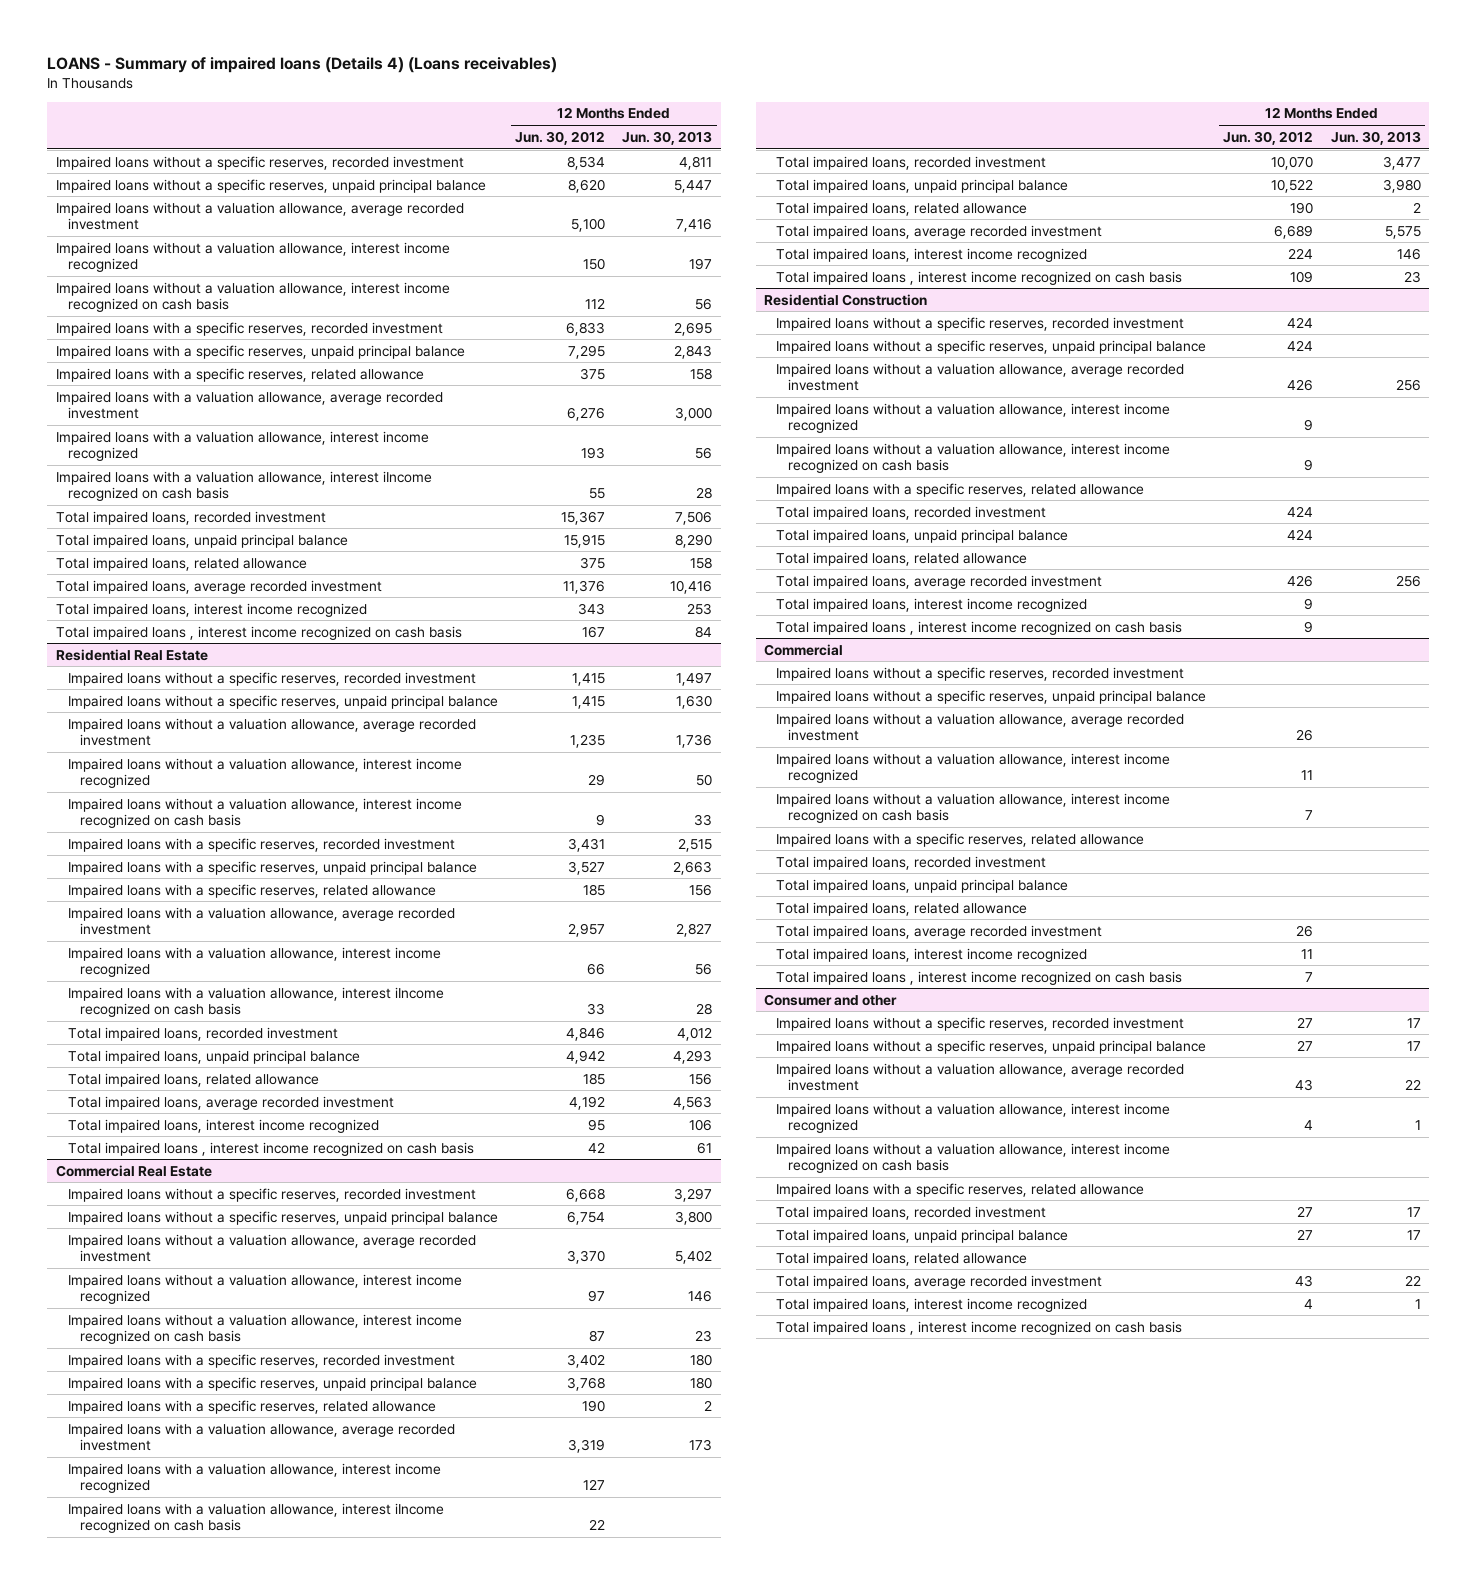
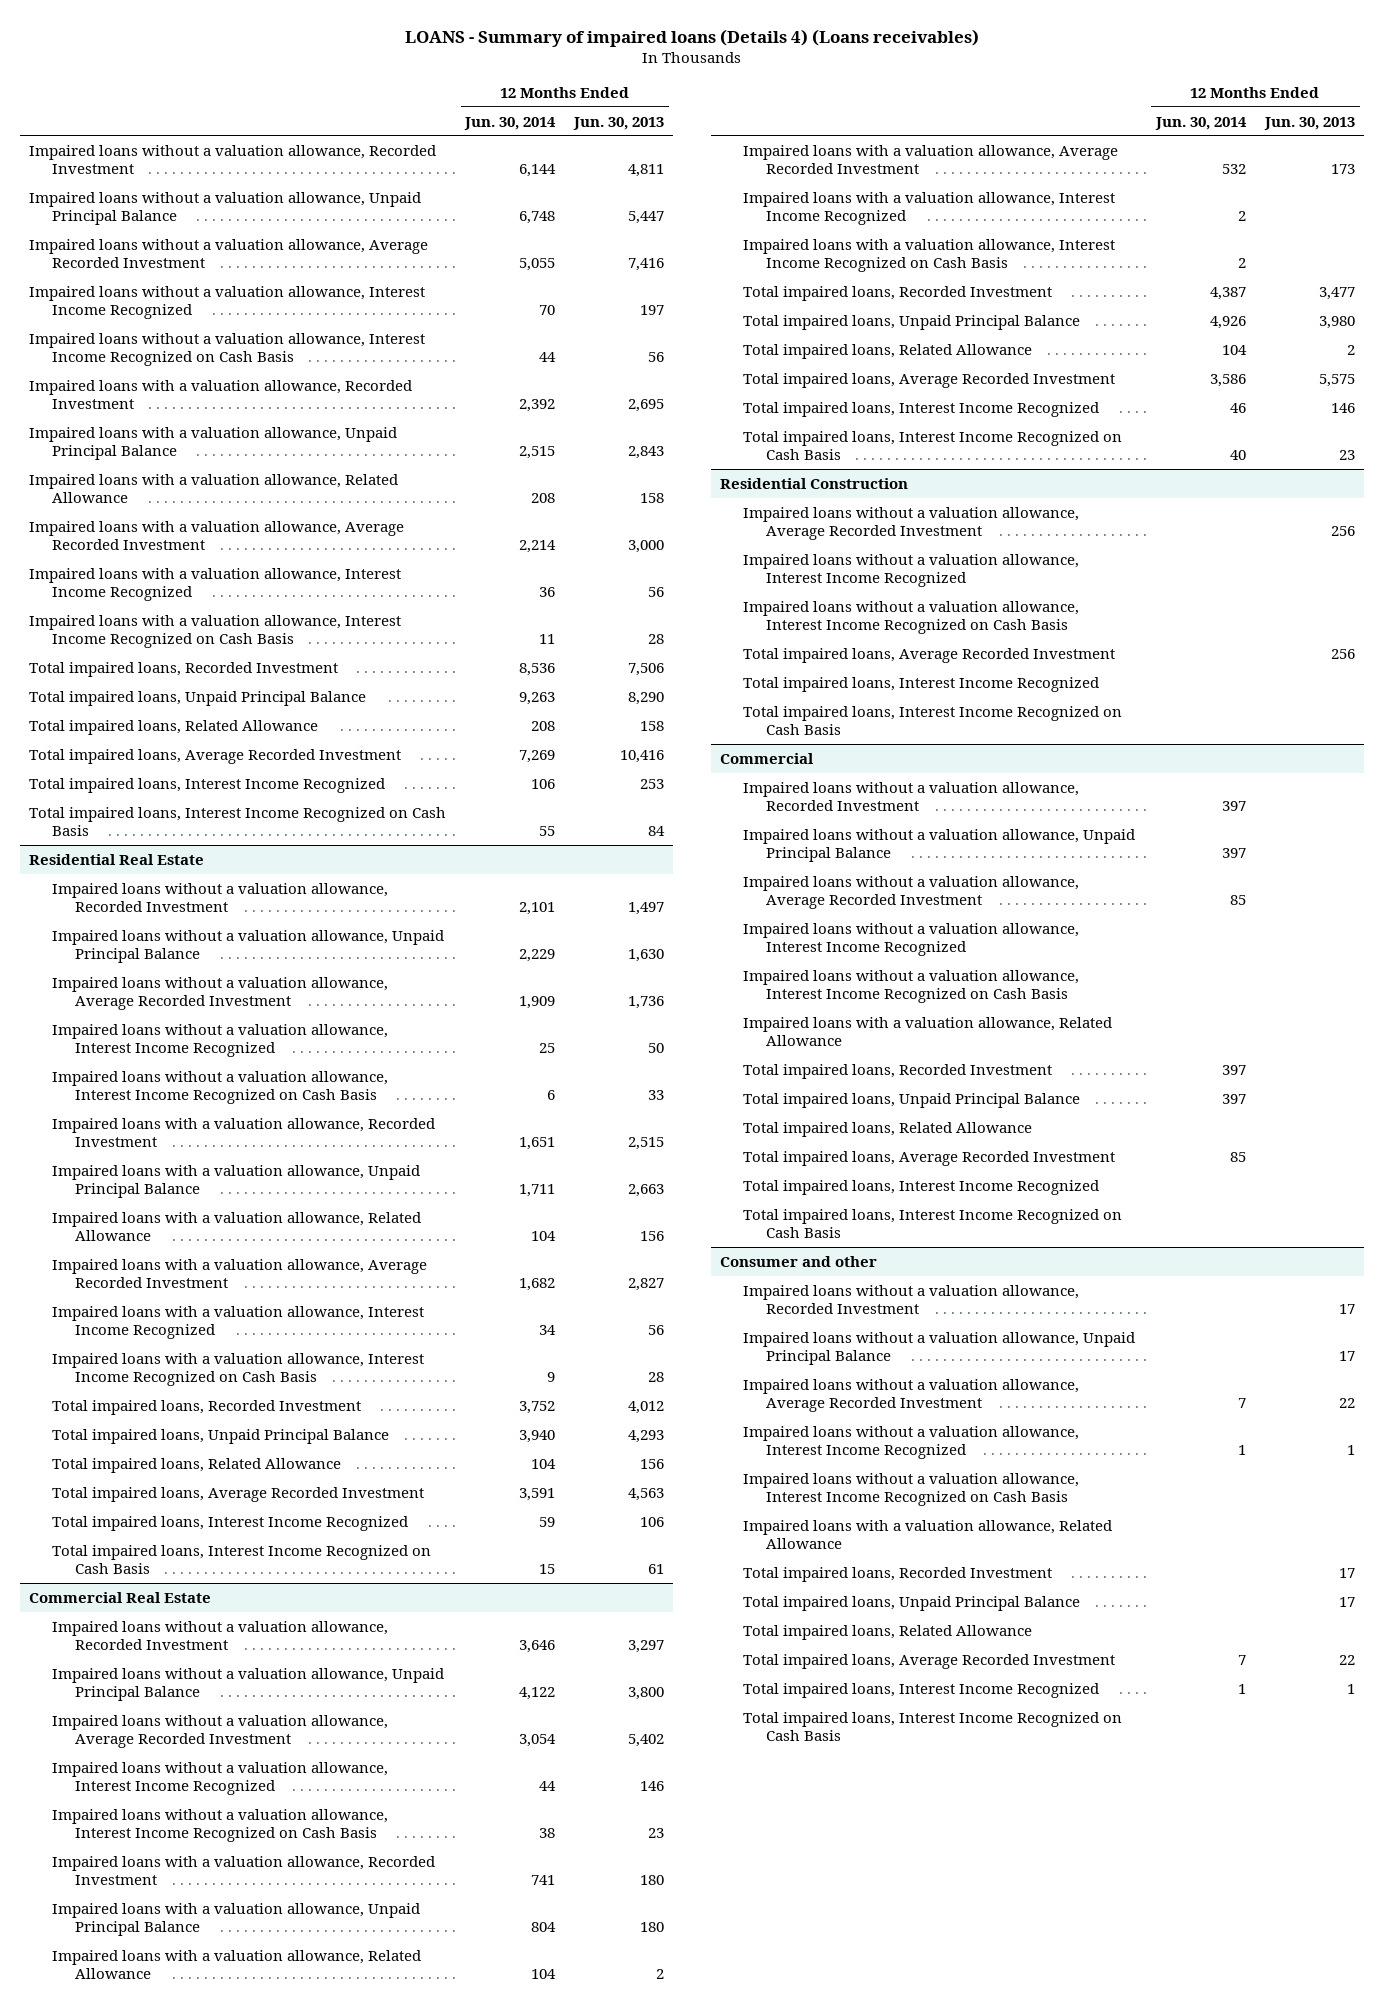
[515,130,606,145] Jun. 30, 2012 -> none
none -> [464,116,557,130] Jun. 30, 2014
[56,155,465,170] Impaired loans without a specific reserves, recorded investment -> [29,144,437,175] Impaired loans without a valuation allowance, Recorded Investment
[56,178,487,193] Impaired loans without a specific reserves, unpaid principal balance -> [29,191,422,226] Impaired loans without a valuation allowance, Unpaid Principal Balance
[56,201,465,230] Impaired loans without a valuation allowance, average recorded investment -> [29,238,429,269] Impaired loans without a valuation allowance, Average Recorded Investment
[56,241,451,272] Impaired loans without a valuation allowance, interest income recognized -> [29,285,426,320] Impaired loans without a valuation allowance, Interest Income Recognized
[56,281,451,312] Impaired loans without a valuation allowance, interest income recognized on cash basis -> [29,332,426,367] Impaired loans without a valuation allowance, Interest Income Recognized on Cash Basis
[56,321,444,336] Impaired loans with a specific reserves, recorded investment -> [29,379,413,410] Impaired loans with a valuation allowance, Recorded Investment
[56,344,466,359] Impaired loans with a specific reserves, unpaid principal balance -> [29,426,398,461] Impaired loans with a valuation allowance, Unpaid Principal Balance
[56,367,425,382] Impaired loans with a specific reserves, related allowance -> [29,473,399,504] Impaired loans with a valuation allowance, Related Allowance
[56,390,444,419] Impaired loans with a valuation allowance, average recorded investment -> [29,520,405,551] Impaired loans with a valuation allowance, Average Recorded Investment
[56,430,430,461] Impaired loans with a valuation allowance, interest income recognized -> [29,567,402,602] Impaired loans with a valuation allowance, Interest Income Recognized
[56,470,433,501] Impaired loans with a valuation allowance, interest iIncome recognized on cash basis -> [29,614,402,649] Impaired loans with a valuation allowance, Interest Income Recognized on Cash Basis
[56,510,327,525] Total impaired loans, recorded investment -> [29,661,339,677] Total impaired loans, Recorded Investment
[56,533,349,548] Total impaired loans, unpaid principal balance -> [29,690,367,706] Total impaired loans, Unpaid Principal Balance
[56,556,308,571] Total impaired loans, related allowance -> [29,719,319,735] Total impaired loans, Related Allowance
[56,579,383,594] Total impaired loans, average recorded investment -> [29,748,402,764] Total impaired loans, Average Recorded Investment
[56,602,368,617] Total impaired loans, interest income recognized -> [29,777,386,793] Total impaired loans, Interest Income Recognized
[56,625,463,640] Total impaired loans , interest income recognized on cash basis -> [29,806,447,837] Total impaired loans, Interest Income Recognized on Cash Basis
[67,671,476,686] Impaired loans without a specific reserves, recorded investment -> [52,882,389,913] Impaired loans without a valuation allowance, Recorded Investment
[67,694,498,709] Impaired loans without a specific reserves, unpaid principal balance -> [52,929,445,964] Impaired loans without a valuation allowance, Unpaid Principal Balance
[67,717,476,746] Impaired loans without a valuation allowance, average recorded investment -> [52,976,389,1011] Impaired loans without a valuation allowance, Average Recorded Investment
[67,757,462,788] Impaired loans without a valuation allowance, interest income recognized -> [52,1023,389,1058] Impaired loans without a valuation allowance, Interest Income Recognized
[67,797,462,828] Impaired loans without a valuation allowance, interest income recognized on cash basis -> [52,1070,389,1105] Impaired loans without a valuation allowance, Interest Income Recognized on Cash Basis
[67,837,455,852] Impaired loans with a specific reserves, recorded investment -> [52,1117,436,1148] Impaired loans with a valuation allowance, Recorded Investment
[67,860,477,875] Impaired loans with a specific reserves, unpaid principal balance -> [52,1164,421,1199] Impaired loans with a valuation allowance, Unpaid Principal Balance
[67,883,436,898] Impaired loans with a specific reserves, related allowance -> [52,1211,422,1242] Impaired loans with a valuation allowance, Related Allowance
[67,906,455,935] Impaired loans with a valuation allowance, average recorded investment -> [52,1258,428,1289] Impaired loans with a valuation allowance, Average Recorded Investment
[67,946,441,977] Impaired loans with a valuation allowance, interest income recognized -> [52,1305,425,1340] Impaired loans with a valuation allowance, Interest Income Recognized
[67,986,444,1017] Impaired loans with a valuation allowance, interest iIncome recognized on cash basis -> [52,1352,425,1387] Impaired loans with a valuation allowance, Interest Income Recognized on Cash Basis
[67,1026,338,1041] Total impaired loans, recorded investment -> [52,1399,362,1415] Total impaired loans, Recorded Investment
[67,1049,360,1064] Total impaired loans, unpaid principal balance -> [52,1428,390,1444] Total impaired loans, Unpaid Principal Balance
[67,1072,319,1087] Total impaired loans, related allowance -> [52,1457,342,1473] Total impaired loans, Related Allowance
[67,1095,394,1110] Total impaired loans, average recorded investment -> [52,1486,425,1502] Total impaired loans, Average Recorded Investment
[67,1118,379,1133] Total impaired loans, interest income recognized -> [52,1515,409,1531] Total impaired loans, Interest Income Recognized
[67,1141,474,1156] Total impaired loans , interest income recognized on cash basis -> [52,1544,432,1575] Total impaired loans, Interest Income Recognized on Cash Basis
[67,1187,476,1202] Impaired loans without a specific reserves, recorded investment -> [52,1620,389,1651] Impaired loans without a valuation allowance, Recorded Investment
[67,1210,498,1225] Impaired loans without a specific reserves, unpaid principal balance -> [52,1667,445,1702] Impaired loans without a valuation allowance, Unpaid Principal Balance
[67,1233,476,1262] Impaired loans without a valuation allowance, average recorded investment -> [52,1714,389,1749] Impaired loans without a valuation allowance, Average Recorded Investment
[67,1273,462,1304] Impaired loans without a valuation allowance, interest income recognized -> [52,1761,389,1796] Impaired loans without a valuation allowance, Interest Income Recognized
[67,1313,462,1344] Impaired loans without a valuation allowance, interest income recognized on cash basis -> [52,1808,389,1843] Impaired loans without a valuation allowance, Interest Income Recognized on Cash Basis
[67,1353,455,1368] Impaired loans with a specific reserves, recorded investment -> [52,1855,436,1886] Impaired loans with a valuation allowance, Recorded Investment
[67,1376,477,1391] Impaired loans with a specific reserves, unpaid principal balance -> [52,1902,421,1937] Impaired loans with a valuation allowance, Unpaid Principal Balance
[67,1399,436,1414] Impaired loans with a specific reserves, related allowance -> [52,1949,422,1980] Impaired loans with a valuation allowance, Related Allowance
[67,1422,455,1451] Impaired loans with a valuation allowance, average recorded investment -> [742,144,1118,175] Impaired loans with a valuation allowance, Average Recorded Investment
[67,1462,441,1493] Impaired loans with a valuation allowance, interest income recognized -> [742,191,1115,226] Impaired loans with a valuation allowance, Interest Income Recognized
[67,1502,444,1533] Impaired loans with a valuation allowance, interest iIncome recognized on cash basis -> [742,238,1115,273] Impaired loans with a valuation allowance, Interest Income Recognized on Cash Basis
[776,155,1047,170] Total impaired loans, recorded investment -> [742,285,1052,301] Total impaired loans, Recorded Investment
[776,178,1069,193] Total impaired loans, unpaid principal balance -> [742,314,1080,330] Total impaired loans, Unpaid Principal Balance
[776,201,1028,216] Total impaired loans, related allowance -> [742,343,1032,359] Total impaired loans, Related Allowance
[776,224,1103,239] Total impaired loans, average recorded investment -> [742,372,1115,388] Total impaired loans, Average Recorded Investment
[776,247,1088,262] Total impaired loans, interest income recognized -> [742,401,1099,417] Total impaired loans, Interest Income Recognized
[776,270,1183,285] Total impaired loans , interest income recognized on cash basis -> [742,430,1122,461] Total impaired loans, Interest Income Recognized on Cash Basis
[776,316,1185,331] Impaired loans without a specific reserves, recorded investment -> none
[776,339,1207,354] Impaired loans without a specific reserves, unpaid principal balance -> none
[776,482,1145,497] Impaired loans with a specific reserves, related allowance -> none
[776,505,1047,520] Total impaired loans, recorded investment -> none
[776,528,1069,543] Total impaired loans, unpaid principal balance -> none
[776,551,1028,566] Total impaired loans, related allowance -> none
[776,362,1185,391] Impaired loans without a valuation allowance, average recorded investment -> [742,506,1079,541] Impaired loans without a valuation allowance, Average Recorded Investment
[776,402,1171,433] Impaired loans without a valuation allowance, interest income recognized -> [742,553,1079,588] Impaired loans without a valuation allowance, Interest Income Recognized
[776,442,1171,473] Impaired loans without a valuation allowance, interest income recognized on cash basis -> [742,600,1079,635] Impaired loans without a valuation allowance, Interest Income Recognized on Cash Basis
[776,574,1103,589] Total impaired loans, average recorded investment -> [742,647,1115,663] Total impaired loans, Average Recorded Investment
[776,597,1088,612] Total impaired loans, interest income recognized -> [742,676,1099,692] Total impaired loans, Interest Income Recognized
[776,620,1183,635] Total impaired loans , interest income recognized on cash basis -> [742,705,1122,736] Total impaired loans, Interest Income Recognized on Cash Basis
[776,666,1185,681] Impaired loans without a specific reserves, recorded investment -> [742,781,1079,812] Impaired loans without a valuation allowance, Recorded Investment
[776,689,1207,704] Impaired loans without a specific reserves, unpaid principal balance -> [742,828,1135,863] Impaired loans without a valuation allowance, Unpaid Principal Balance
[776,712,1185,741] Impaired loans without a valuation allowance, average recorded investment -> [742,875,1079,910] Impaired loans without a valuation allowance, Average Recorded Investment
[776,752,1171,783] Impaired loans without a valuation allowance, interest income recognized -> [742,922,1079,957] Impaired loans without a valuation allowance, Interest Income Recognized
[776,792,1171,823] Impaired loans without a valuation allowance, interest income recognized on cash basis -> [742,969,1079,1004] Impaired loans without a valuation allowance, Interest Income Recognized on Cash Basis
[776,832,1145,847] Impaired loans with a specific reserves, related allowance -> [742,1016,1112,1047] Impaired loans with a valuation allowance, Related Allowance
[776,855,1047,870] Total impaired loans, recorded investment -> [742,1063,1052,1079] Total impaired loans, Recorded Investment
[776,878,1069,893] Total impaired loans, unpaid principal balance -> [742,1092,1080,1108] Total impaired loans, Unpaid Principal Balance
[776,901,1028,916] Total impaired loans, related allowance -> [742,1121,1032,1137] Total impaired loans, Related Allowance
[776,924,1103,939] Total impaired loans, average recorded investment -> [742,1150,1115,1166] Total impaired loans, Average Recorded Investment
[776,947,1088,962] Total impaired loans, interest income recognized -> [742,1179,1099,1195] Total impaired loans, Interest Income Recognized
[776,970,1183,985] Total impaired loans , interest income recognized on cash basis -> [742,1208,1122,1239] Total impaired loans, Interest Income Recognized on Cash Basis
[776,1016,1185,1031] Impaired loans without a specific reserves, recorded investment -> [742,1284,1079,1315] Impaired loans without a valuation allowance, Recorded Investment
[776,1039,1207,1054] Impaired loans without a specific reserves, unpaid principal balance -> [742,1331,1135,1366] Impaired loans without a valuation allowance, Unpaid Principal Balance
[776,1062,1185,1091] Impaired loans without a valuation allowance, average recorded investment -> [742,1378,1079,1413] Impaired loans without a valuation allowance, Average Recorded Investment
[776,1102,1171,1133] Impaired loans without a valuation allowance, interest income recognized -> [742,1425,1079,1460] Impaired loans without a valuation allowance, Interest Income Recognized
[776,1142,1171,1173] Impaired loans without a valuation allowance, interest income recognized on cash basis -> [742,1472,1079,1507] Impaired loans without a valuation allowance, Interest Income Recognized on Cash Basis
[776,1182,1145,1197] Impaired loans with a specific reserves, related allowance -> [742,1519,1112,1550] Impaired loans with a valuation allowance, Related Allowance
[776,1205,1047,1220] Total impaired loans, recorded investment -> [742,1566,1052,1582] Total impaired loans, Recorded Investment
[776,1228,1069,1243] Total impaired loans, unpaid principal balance -> [742,1595,1080,1611] Total impaired loans, Unpaid Principal Balance
[776,1251,1028,1266] Total impaired loans, related allowance -> [742,1624,1032,1640] Total impaired loans, Related Allowance
[776,1274,1103,1289] Total impaired loans, average recorded investment -> [742,1653,1115,1669] Total impaired loans, Average Recorded Investment
[776,1297,1088,1312] Total impaired loans, interest income recognized -> [742,1682,1099,1698] Total impaired loans, Interest Income Recognized
[776,1320,1183,1335] Total impaired loans , interest income recognized on cash basis -> [742,1711,1122,1742] Total impaired loans, Interest Income Recognized on Cash Basis

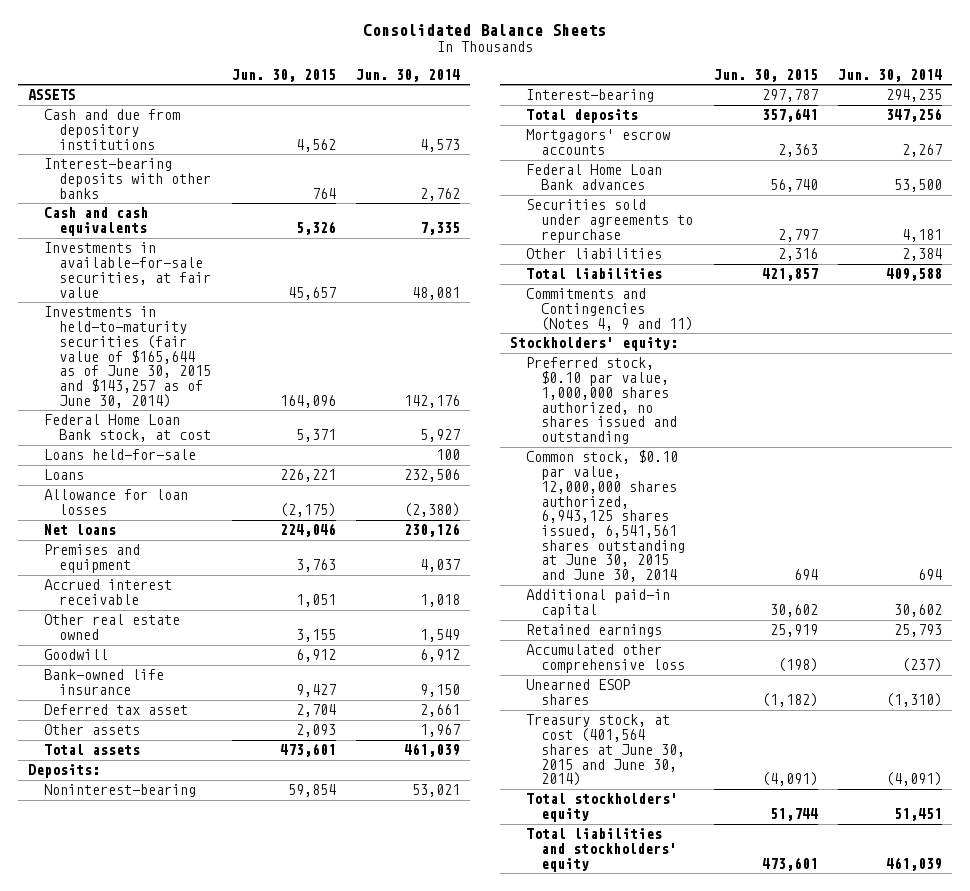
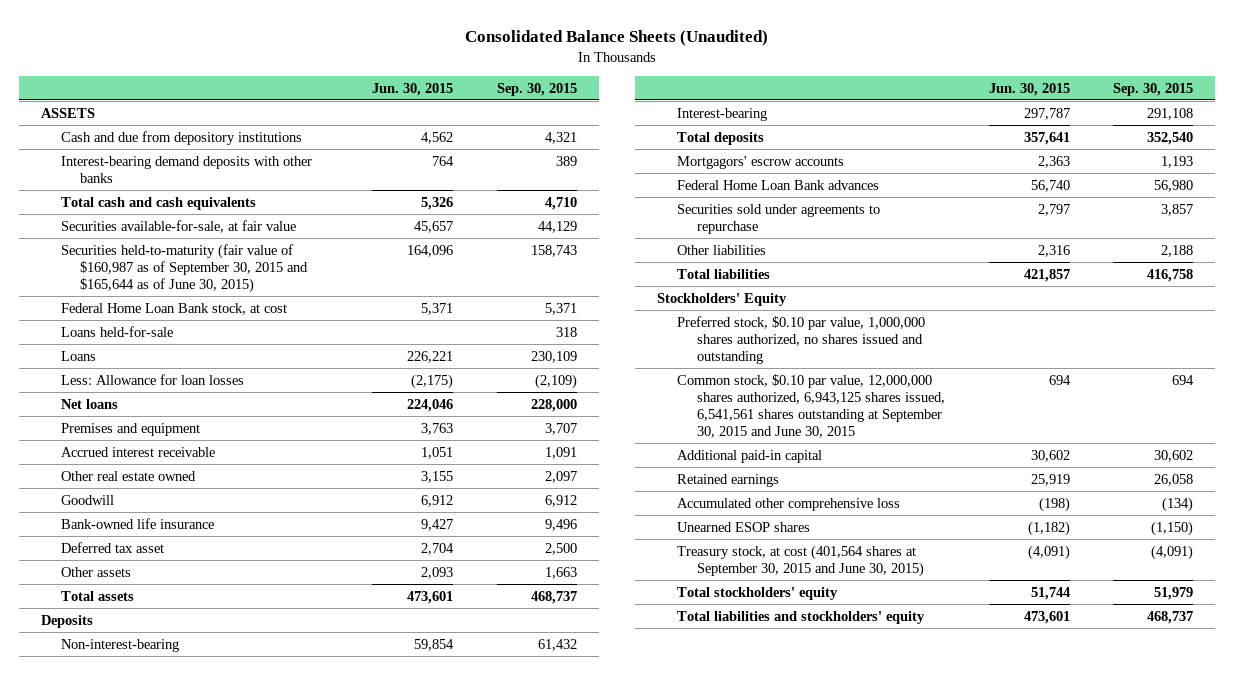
[363,24,607,37] Consolidated Balance Sheets -> [465,29,769,46] Consolidated Balance Sheets (Unaudited)
[356,68,461,82] Jun. 30, 2014 -> none
none -> [496,82,577,96] Sep. 30, 2015
[43,158,212,199] Interest-bearing deposits with other banks -> [60,155,312,183] Interest-bearing demand deposits with other banks
[43,207,148,237] Cash and cash equivalents -> [60,196,256,210] Total cash and cash equivalents
[43,242,212,298] Investments in available-for-sale securities, at fair value -> [60,219,296,233] Securities available-for-sale, at fair value
[43,306,212,408] Investments in held-to-maturity securities (fair value of $165,644 as of June 30, 2015 and $143,257 as of June 30, 2014) -> [60,243,309,293] Securities held-to-maturity (fair value of $160,987 as of September 30, 2015 and $165,644 as of June 30, 2015)
[43,489,188,516] Allowance for loan losses -> [60,373,244,385] Less: Allowance for loan losses
[28,764,101,779] Deposits: -> [40,614,93,628] Deposits
[43,784,196,798] Noninterest-bearing -> [60,638,179,652] Non-interest-bearing
[525,288,694,331] Commitments and Contingencies (Notes 4, 9 and 11) -> none
[510,337,679,352] Stockholders' equity: -> [657,292,788,306] Stockholders' Equity
[525,450,686,583] Common stock, $0.10 par value, 12,000,000 shares authorized, 6,943,125 shares issued, 6,541,561 shares outstanding at June 30, 2015 and June 30, 2014 -> [677,373,945,438] Common stock, $0.10 par value, 12,000,000 shares authorized, 6,943,125 shares issued, 6,541,561 shares outstanding at September 30, 2015 and June 30, 2015
[525,714,686,787] Treasury stock, at cost (401,564 shares at June 30, 2015 and June 30, 2014) -> [677,544,924,577] Treasury stock, at cost (401,564 shares at September 30, 2015 and June 30, 2015)

